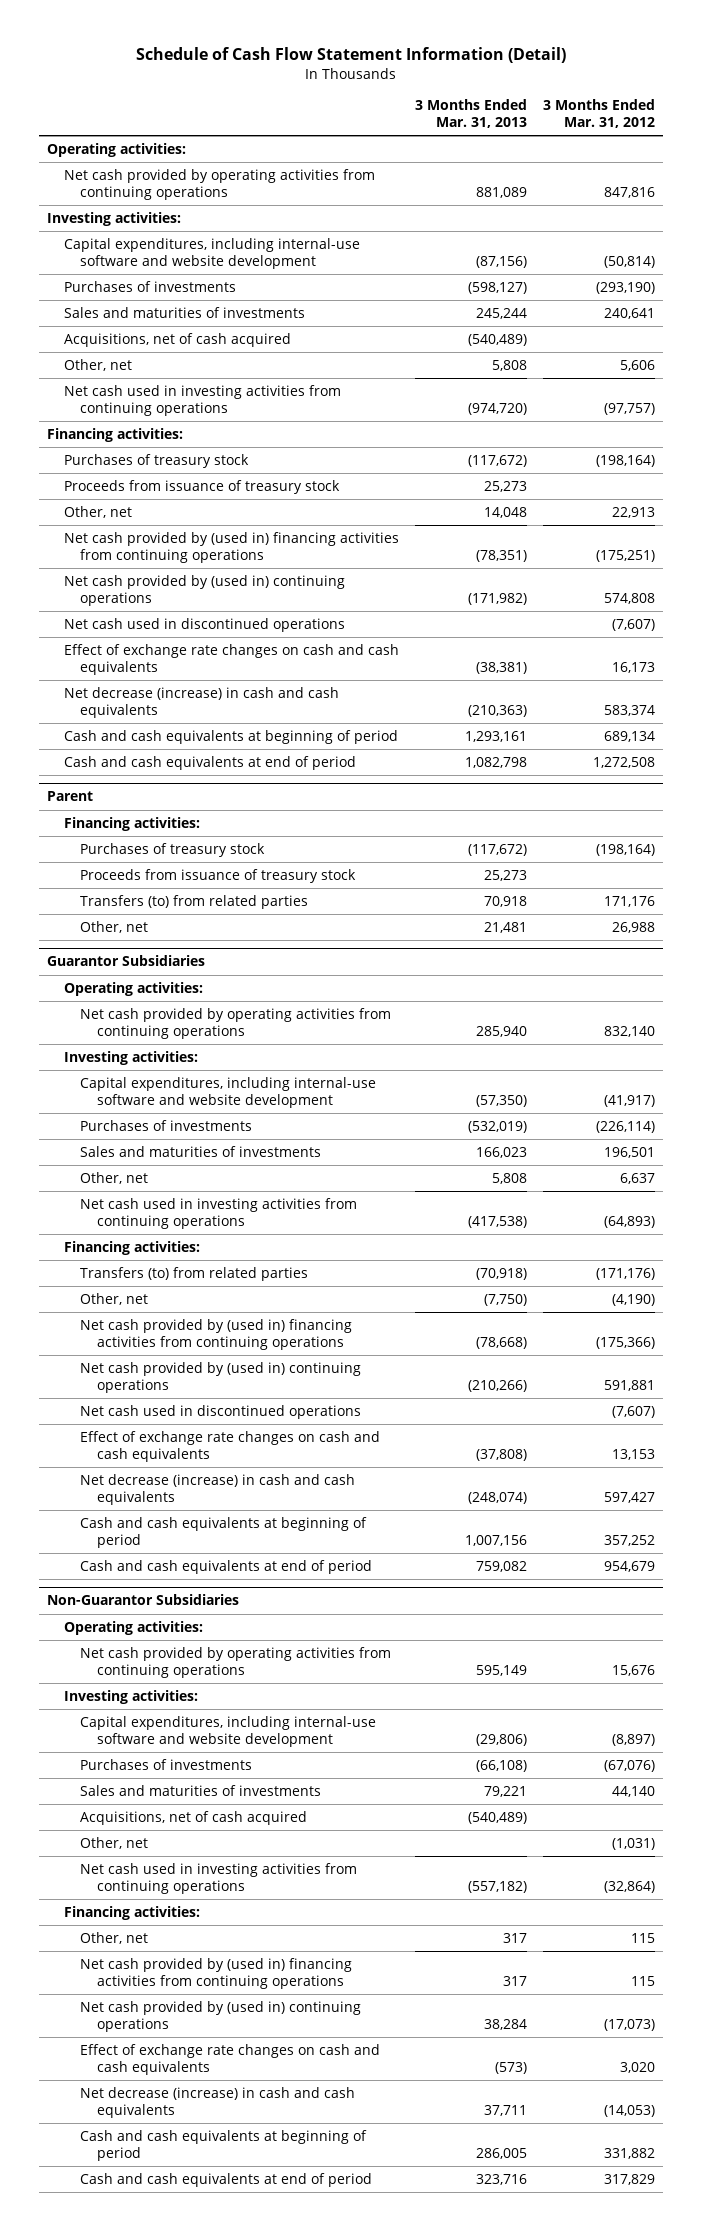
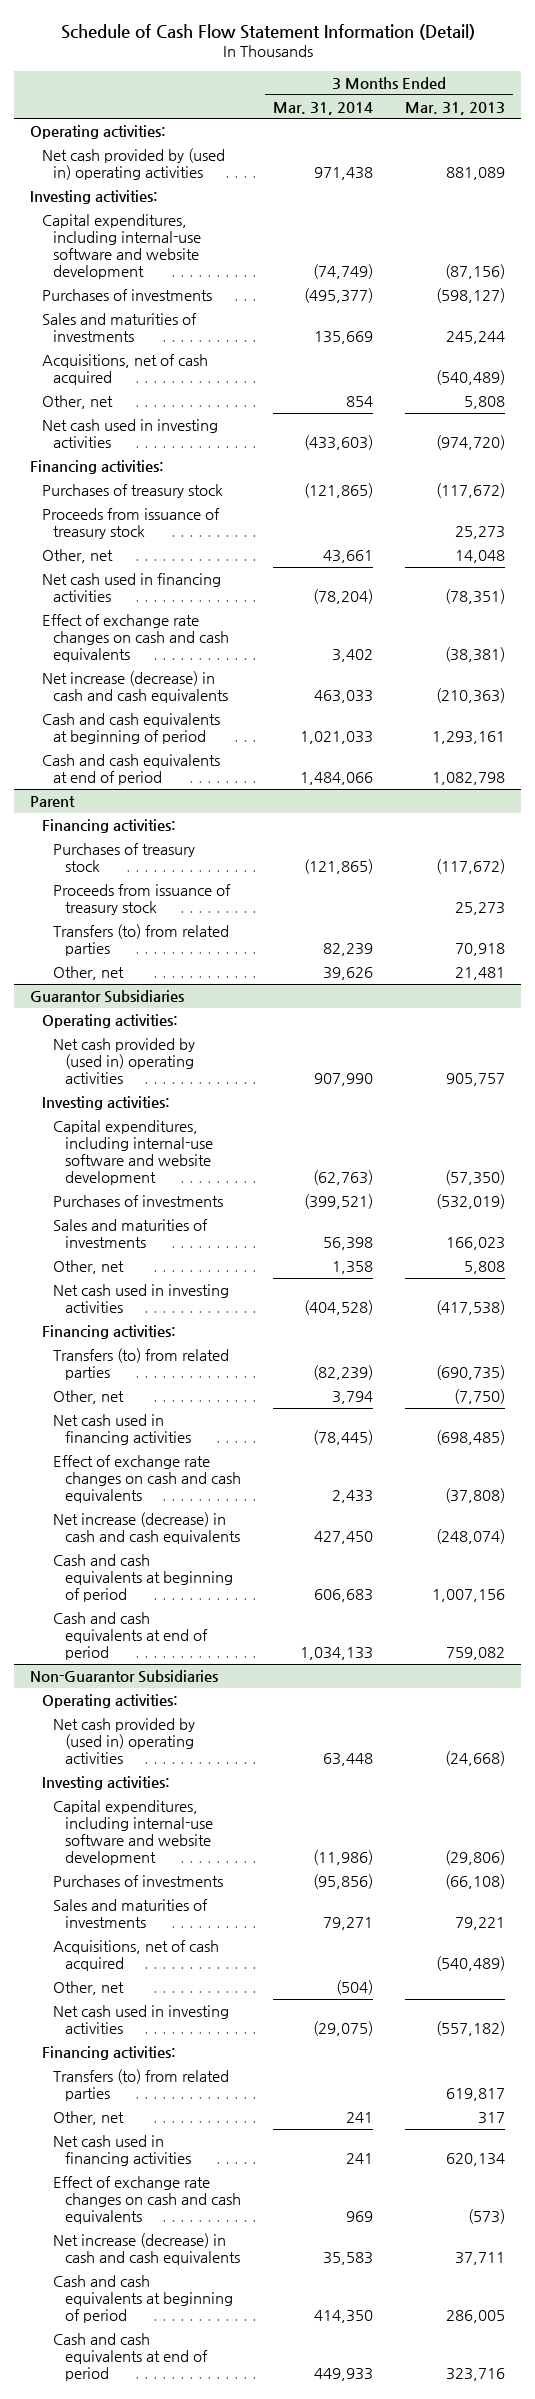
[543,99,656,129] 3 Months Ended Mar. 31, 2012 -> none
none -> [273,101,374,115] Mar. 31, 2014
[63,168,375,200] Net cash provided by operating activities from continuing operations -> [41,147,225,180] Net cash provided by (used in) operating activities
[63,384,341,416] Net cash used in investing activities from continuing operations -> [41,418,218,448] Net cash used in investing activities
[63,574,345,606] Net cash provided by (used in) continuing operations -> none
[63,617,345,632] Net cash used in discontinued operations -> none
[63,531,399,563] Net cash provided by (used in) financing activities from continuing operations -> [41,572,221,602] Net cash used in financing activities
[63,686,339,718] Net decrease (increase) in cash and cash equivalents -> [41,670,229,703] Net increase (decrease) in cash and cash equivalents
[80,1007,392,1039] Net cash provided by operating activities from continuing operations -> [53,1037,196,1085] Net cash provided by (used in) operating activities
[475,1025,527,1037] 285,940 -> [446,1073,506,1087] 905,757
[80,1197,358,1229] Net cash used in investing activities from continuing operations -> [53,1283,230,1313] Net cash used in investing activities
[475,1267,527,1280] (70,918) -> [436,1364,506,1380] (690,735)
[80,1361,362,1393] Net cash provided by (used in) continuing operations -> none
[80,1404,362,1419] Net cash used in discontinued operations -> none
[80,1318,353,1350] Net cash provided by (used in) financing activities from continuing operations -> [53,1413,191,1445] Net cash used in financing activities
[475,1336,527,1349] (78,668) -> [436,1429,506,1445] (698,485)
[80,1473,356,1505] Net decrease (increase) in cash and cash equivalents -> [53,1511,240,1544] Net increase (decrease) in cash and cash equivalents
[80,1646,392,1678] Net cash provided by operating activities from continuing operations -> [53,1717,196,1765] Net cash provided by (used in) operating activities
[475,1664,527,1676] 595,149 -> [445,1751,506,1767] (24,668)
[80,1862,358,1894] Net cash used in investing activities from continuing operations -> [53,2004,230,2034] Net cash used in investing activities
none -> [53,2068,230,2101] Transfers (to) from related parties
[80,2000,362,2032] Net cash provided by (used in) continuing operations -> none
[80,1957,353,1989] Net cash provided by (used in) financing activities from continuing operations -> [53,2134,191,2166] Net cash used in financing activities
[502,1975,527,1986] 317 -> [446,2152,506,2166] 620,134
[80,2086,356,2118] Net decrease (increase) in cash and cash equivalents -> [53,2232,240,2265] Net increase (decrease) in cash and cash equivalents

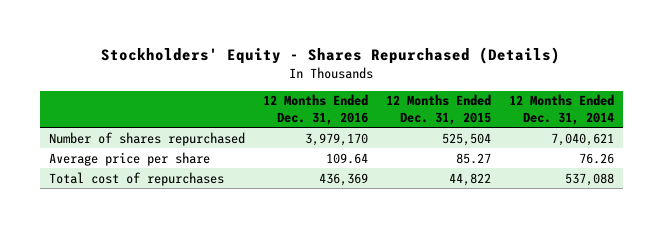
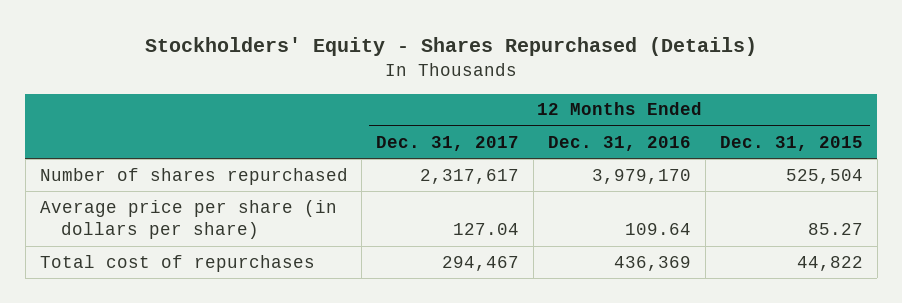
[508,94,614,125] 12 Months Ended Dec. 31, 2014 -> none
none -> [376,135,520,151] Dec. 31, 2017
[48,151,210,166] Average price per share -> [39,199,337,240] Average price per share (in dollars per share)

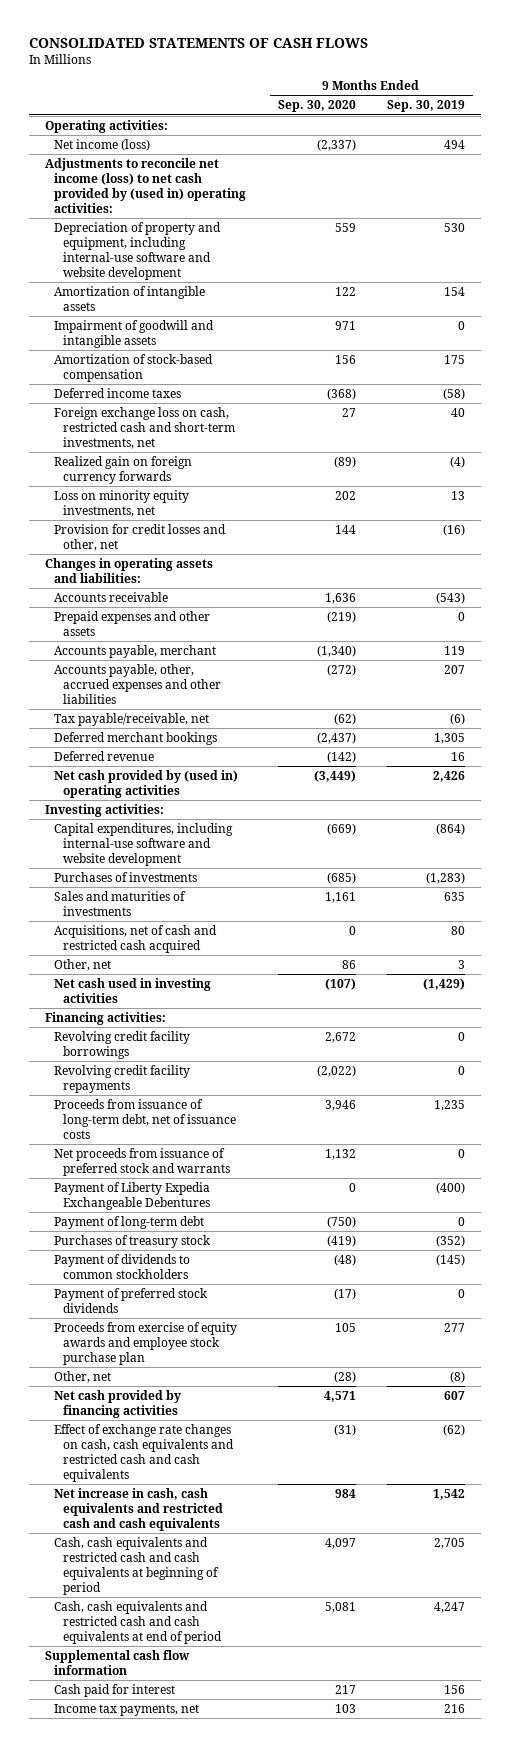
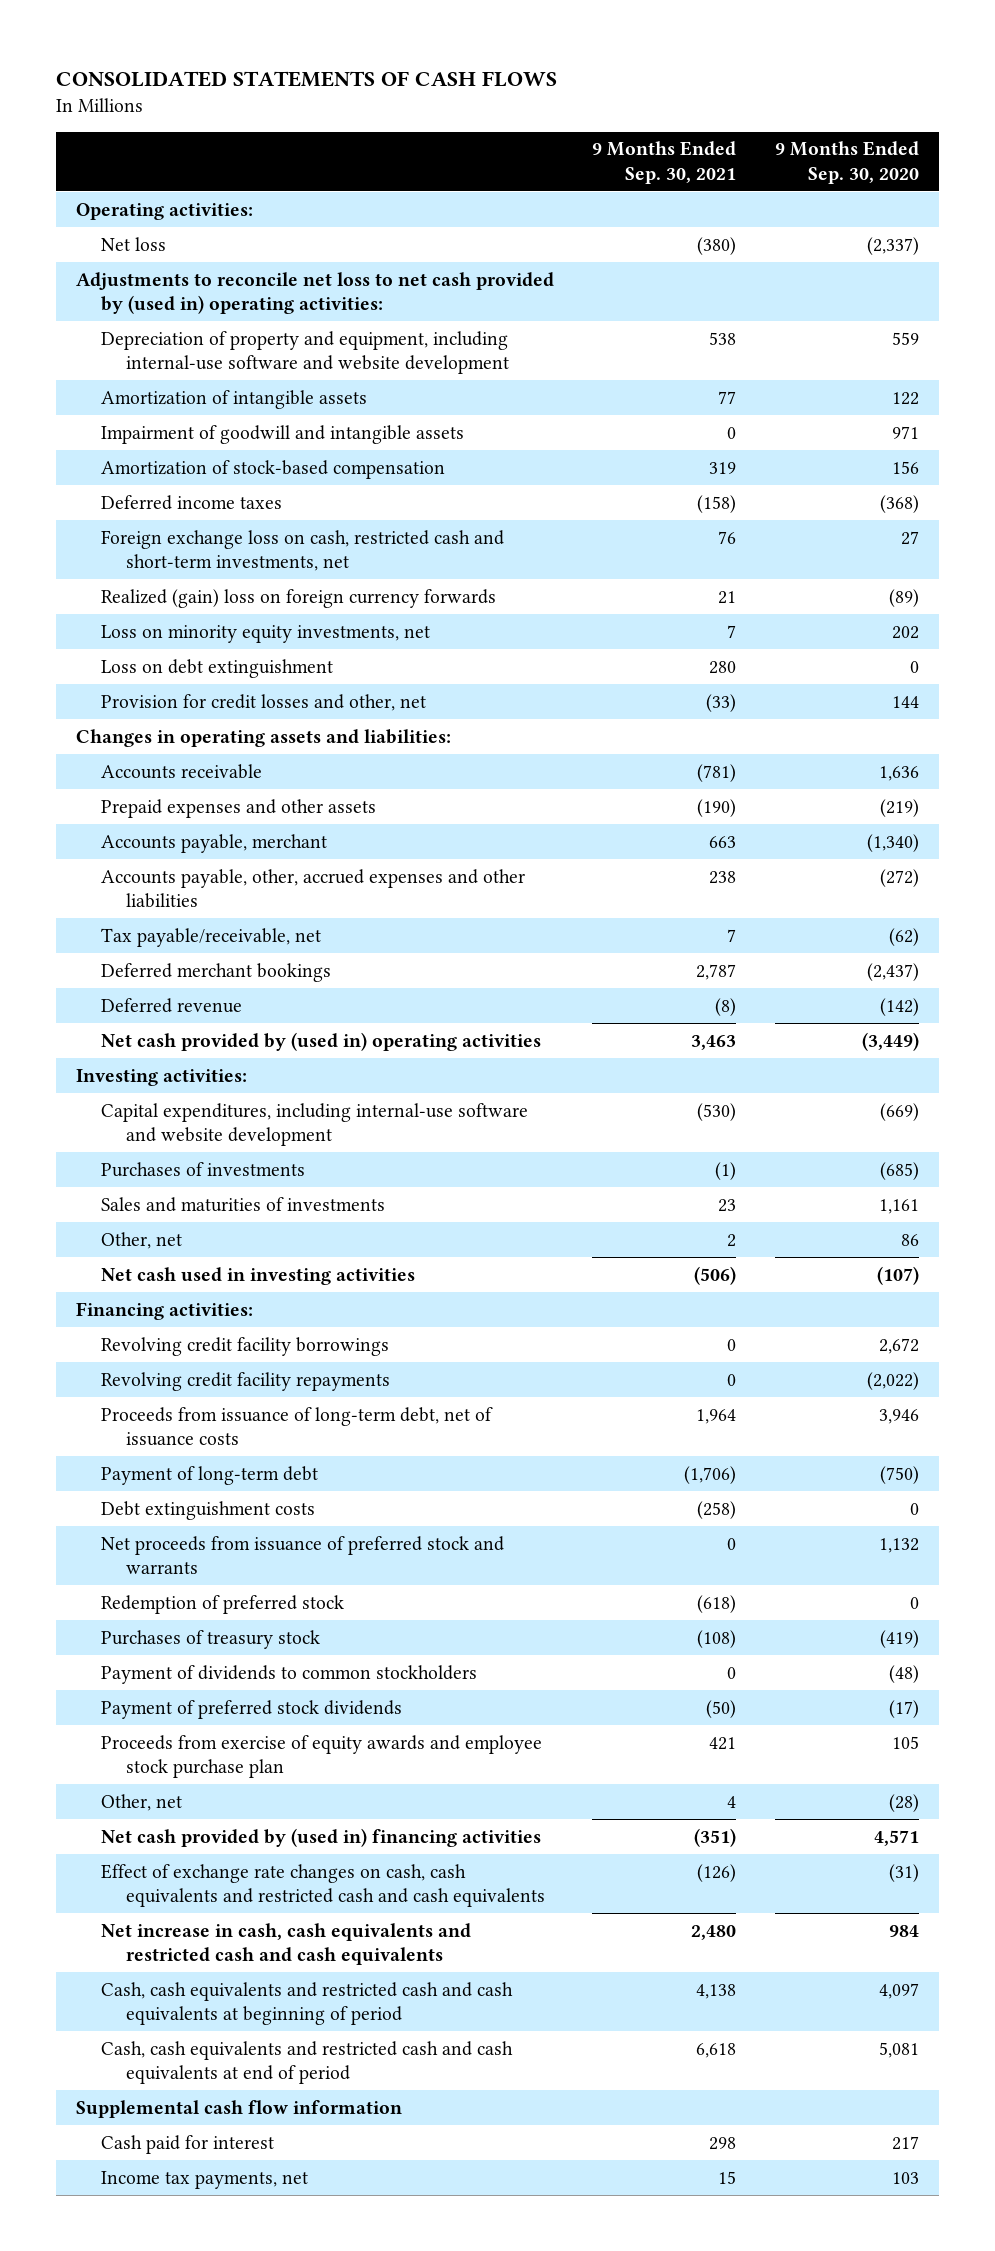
[387,100,466,113] Sep. 30, 2019 -> none
none -> [592,141,737,184] 9 Months Ended Sep. 30, 2021
[54,138,151,151] Net income (loss) -> [100,236,166,251] Net loss
[44,157,247,214] Adjustments to reconcile net income (loss) to net cash provided by (used in) operating activities: -> [75,271,554,315] Adjustments to reconcile net loss to net cash provided by (used in) operating activities:
[54,455,193,484] Realized gain on foreign currency forwards -> [100,588,496,608] Realized (gain) loss on foreign currency forwards
none -> [100,658,333,678] Loss on debt extinguishment
[54,924,218,953] Acquisitions, net of cash and restricted cash acquired -> none
[54,1181,211,1210] Payment of Liberty Expedia Exchangeable Debentures -> none
none -> [100,1500,315,1520] Debt extinguishment costs
[54,1147,231,1176] Net proceeds from issuance of preferred stock and warrants -> [100,1535,504,1575] Net proceeds from issuance of preferred stock and warrants
none -> [100,1594,344,1614] Redemption of preferred stock
[54,1389,182,1418] Net cash provided by financing activities -> [100,1827,541,1847] Net cash provided by (used in) financing activities

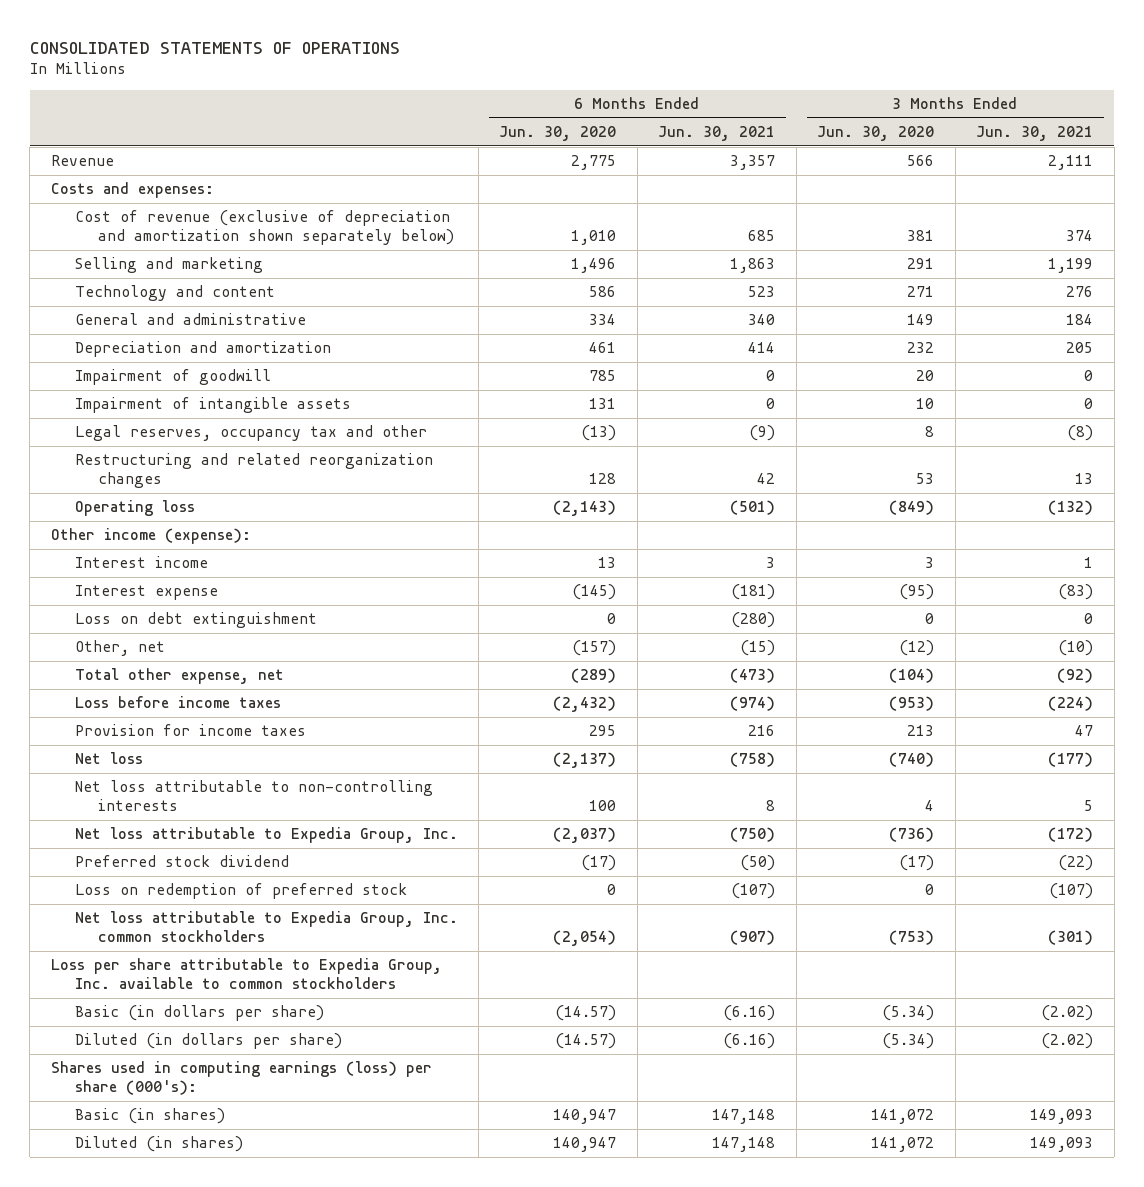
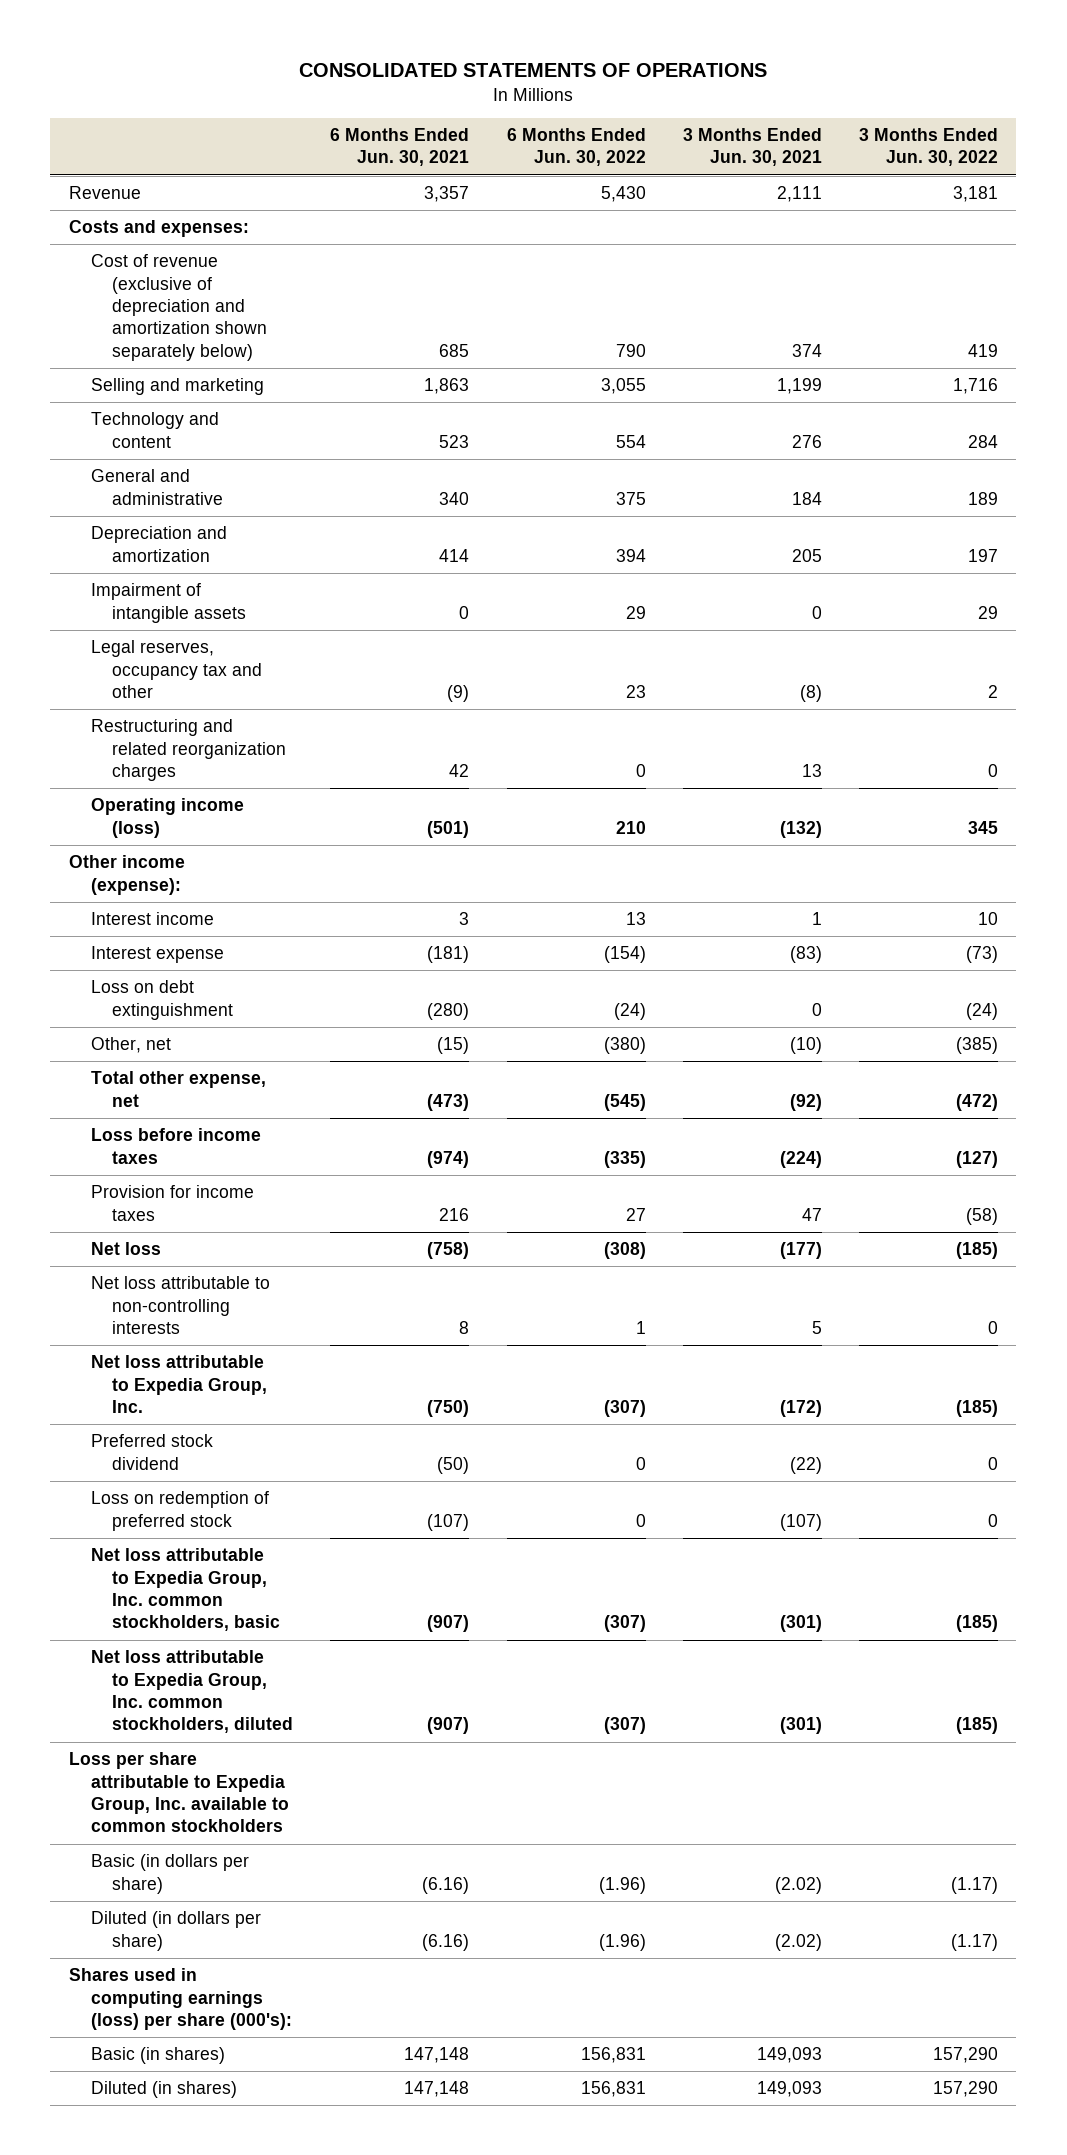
[499,126,617,142] Jun. 30, 2020 -> none
[817,126,935,142] Jun. 30, 2020 -> none
none -> [506,128,646,167] 6 Months Ended Jun. 30, 2022
none -> [858,128,998,167] 3 Months Ended Jun. 30, 2022
[74,369,271,386] Impairment of goodwill -> none
[74,453,433,489] Restructuring and related reorganization changes -> [90,719,287,781] Restructuring and related reorganization charges
[74,500,195,517] Operating loss -> [90,798,244,838] Operating income (loss)
[74,911,458,943] Net loss attributable to Expedia Group, Inc. common stockholders -> [90,1548,281,1632] Net loss attributable to Expedia Group, Inc. common stockholders, basic
none -> [90,1650,294,1734] Net loss attributable to Expedia Group, Inc. common stockholders, diluted

